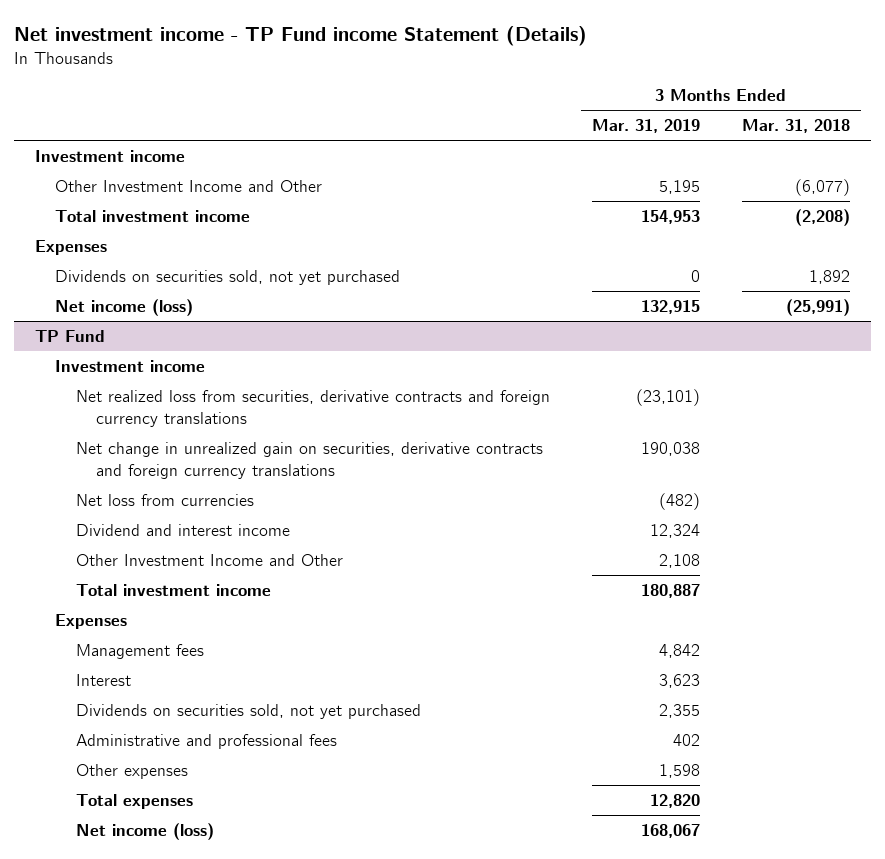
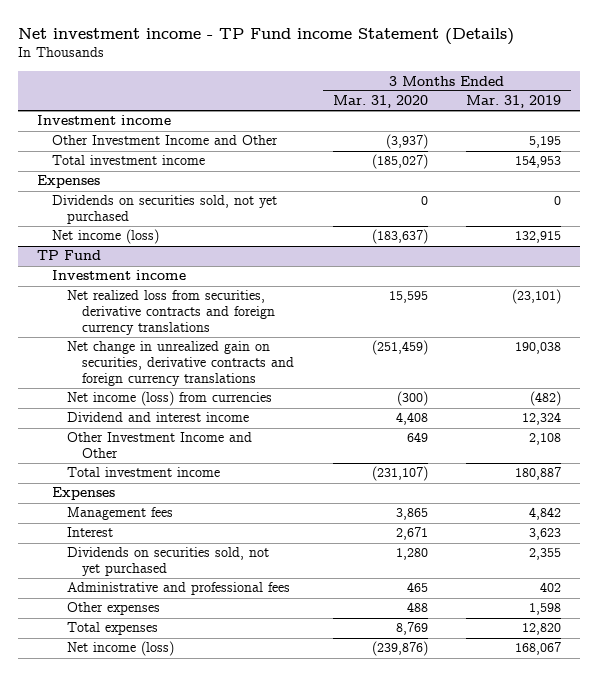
[742,119,851,134] Mar. 31, 2018 -> none
none -> [332,95,428,109] Mar. 31, 2020
[75,493,254,506] Net loss from currencies -> [67,391,273,407] Net income (loss) from currencies

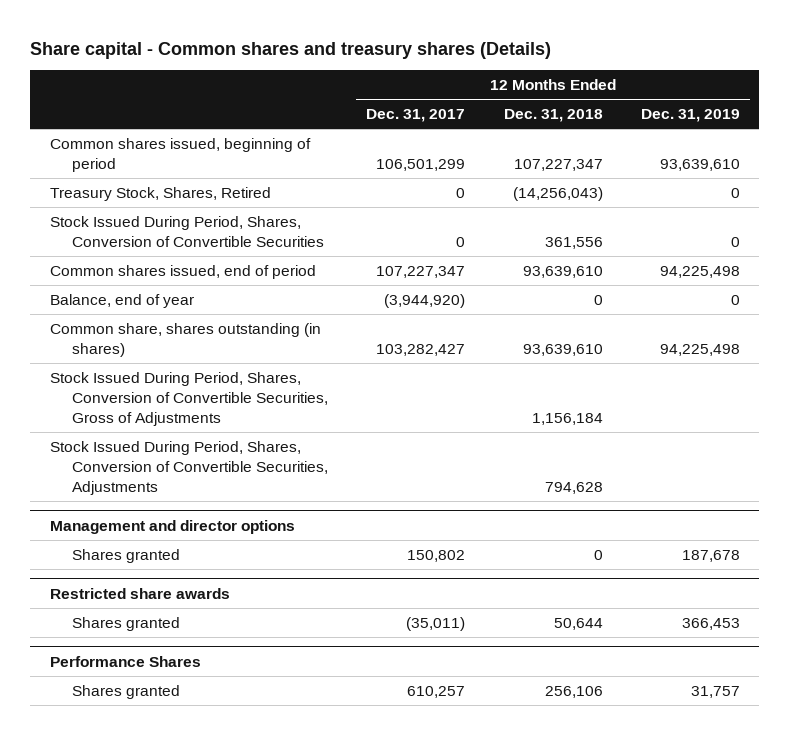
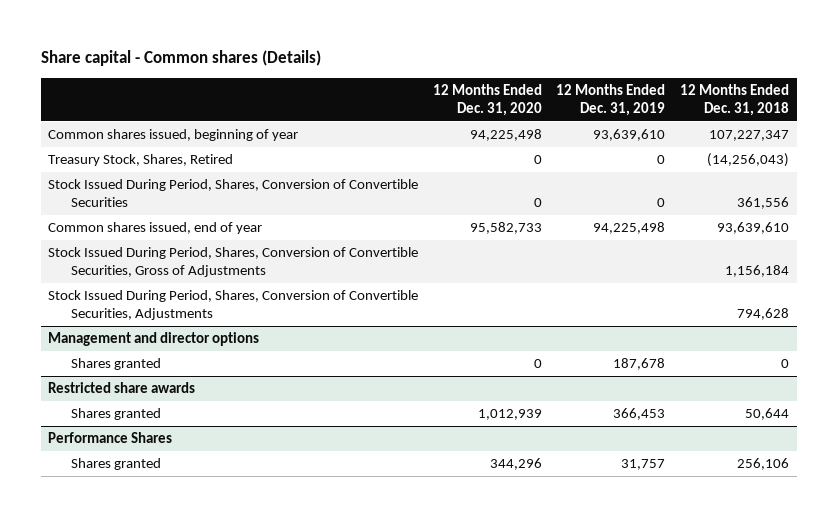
[30,41,552,59] Share capital - Common shares and treasury shares (Details) -> [40,50,321,67] Share capital - Common shares (Details)
[366,109,466,123] Dec. 31, 2017 -> none
none -> [432,83,542,116] 12 Months Ended Dec. 31, 2020
[49,137,311,172] Common shares issued, beginning of period -> [47,129,298,142] Common shares issued, beginning of year
[49,293,194,308] Balance, end of year -> none
[49,322,321,357] Common share, shares outstanding (in shares) -> none
[49,264,316,279] Common shares issued, end of period -> [47,222,262,235] Common shares issued, end of year

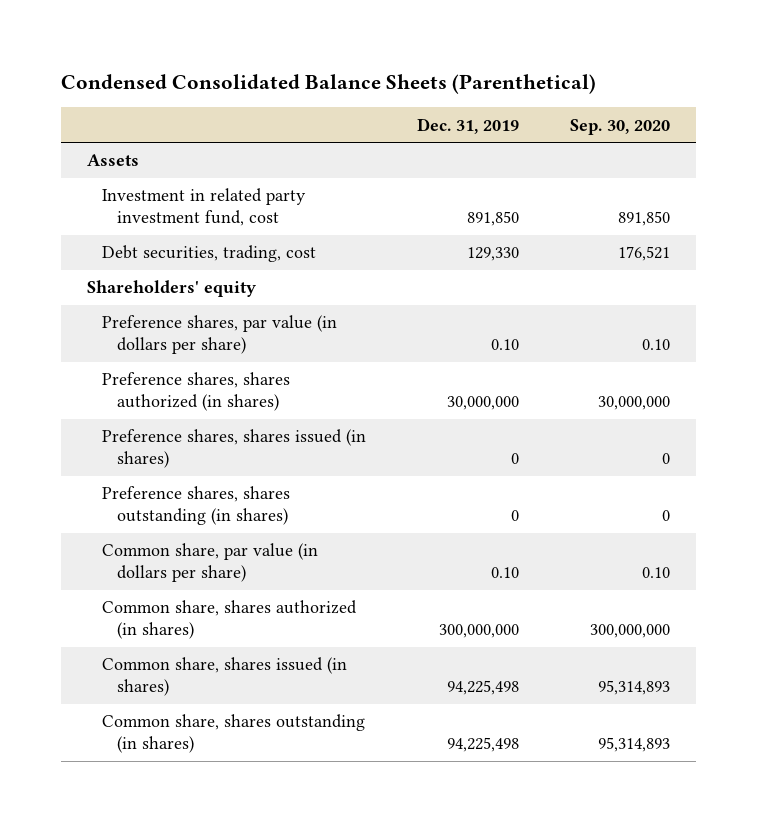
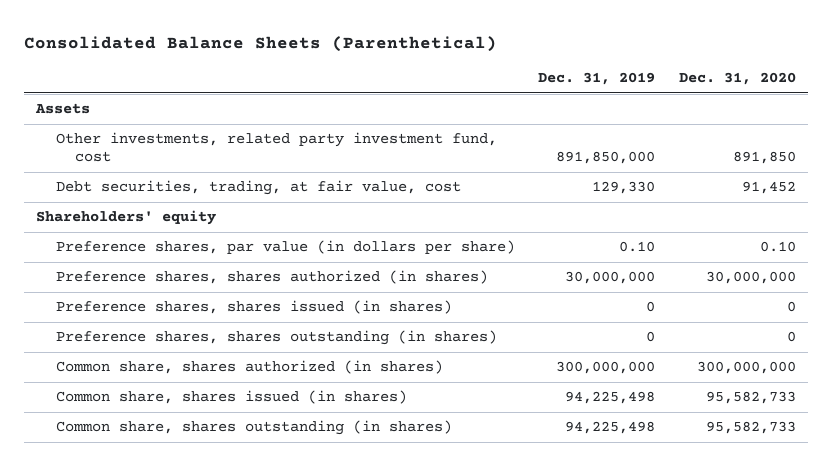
[61,74,597,95] Condensed Consolidated Balance Sheets (Parenthetical) -> [23,35,497,52] Consolidated Balance Sheets (Parenthetical)
[570,118,671,135] Sep. 30, 2020 -> none
none -> [679,72,797,86] Dec. 31, 2020
[102,188,307,227] Investment in related party investment fund, cost -> [55,132,497,163] Other investments, related party investment fund, cost
[467,211,520,227] 891,850 -> [556,151,656,165] 891,850,000
[102,245,317,263] Debt securities, trading, cost -> [55,180,461,196] Debt securities, trading, at fair value, cost
[102,543,319,583] Common share, par value (in dollars per share) -> none

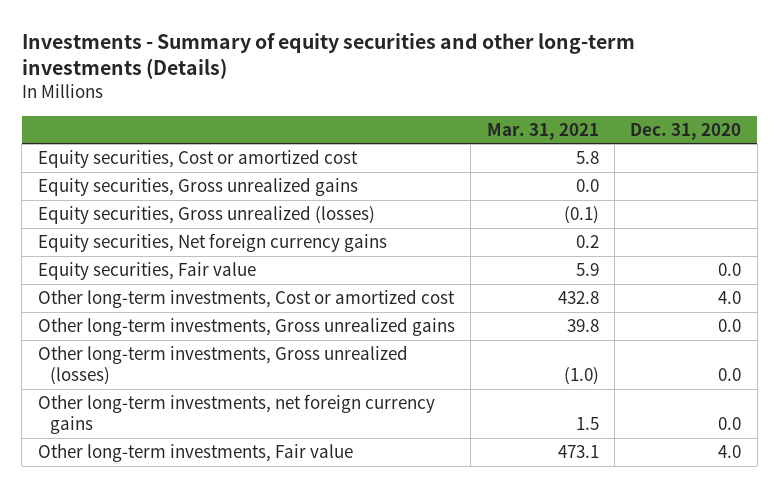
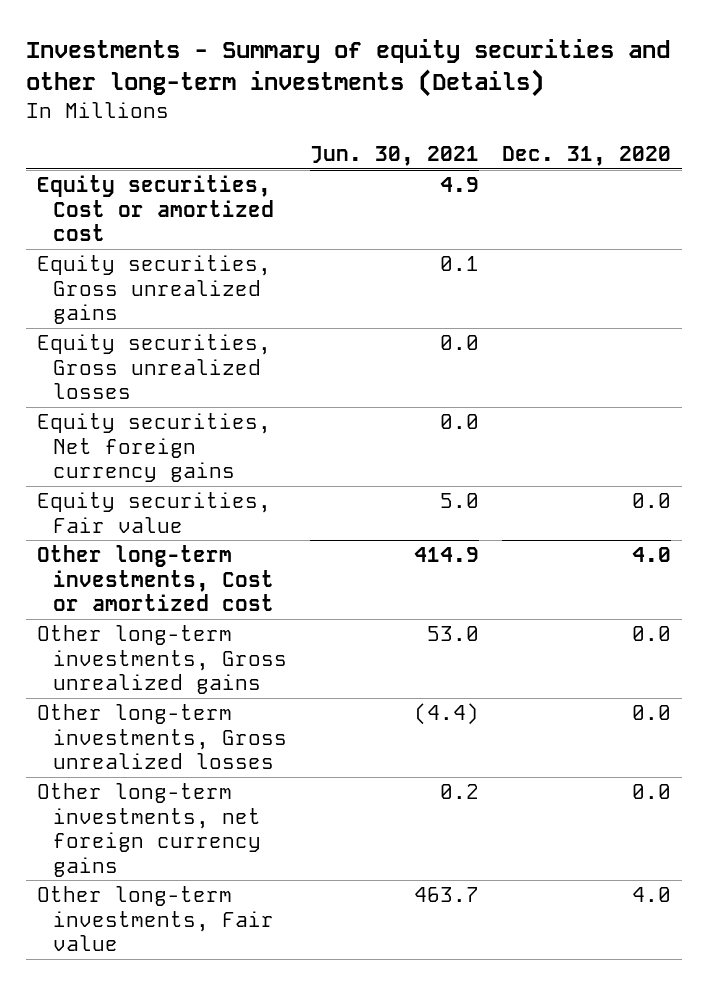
[486,122,599,140] Mar. 31, 2021 -> none
none -> [309,146,479,167] Jun. 30, 2021
[37,205,375,225] Equity securities, Gross unrealized (losses) -> [37,334,272,400] Equity securities, Gross unrealized losses
[37,345,408,385] Other long-term investments, Gross unrealized (losses) -> [37,704,288,770] Other long-term investments, Gross unrealized losses

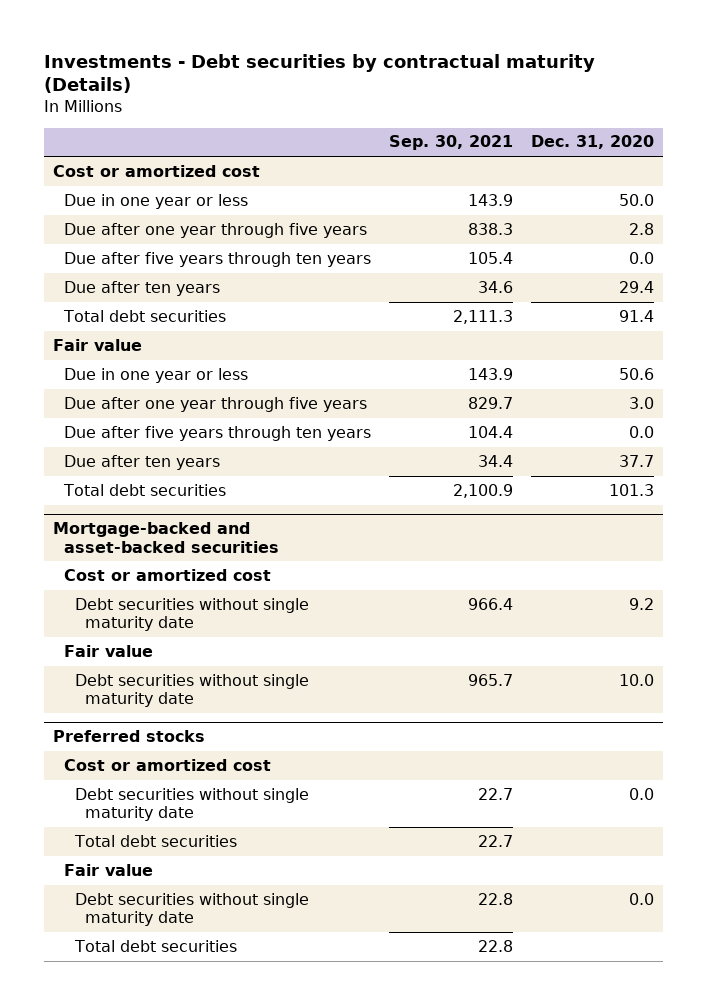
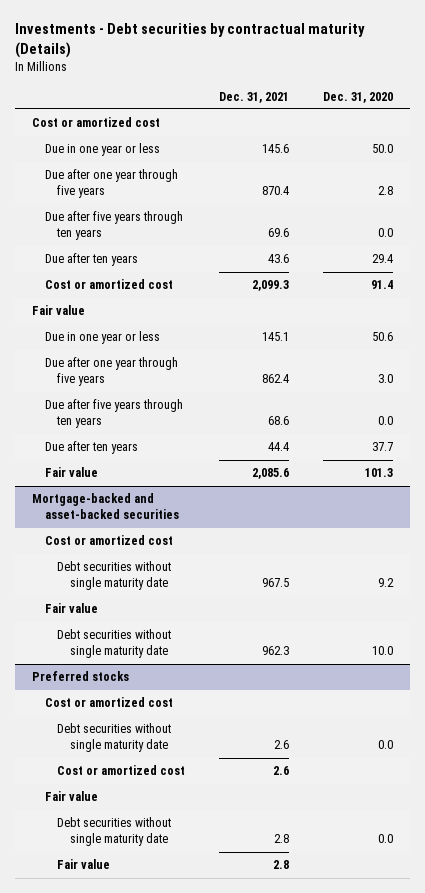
[388,135,513,151] Sep. 30, 2021 -> none
none -> [218,91,289,103] Dec. 31, 2021
[62,309,226,322] Total debt securities -> [44,279,173,290] Cost or amortized cost
[62,483,226,496] Total debt securities -> [44,467,98,478] Fair value
[73,834,237,847] Total debt securities -> [57,765,186,776] Cost or amortized cost
[73,939,237,952] Total debt securities -> [57,859,111,870] Fair value

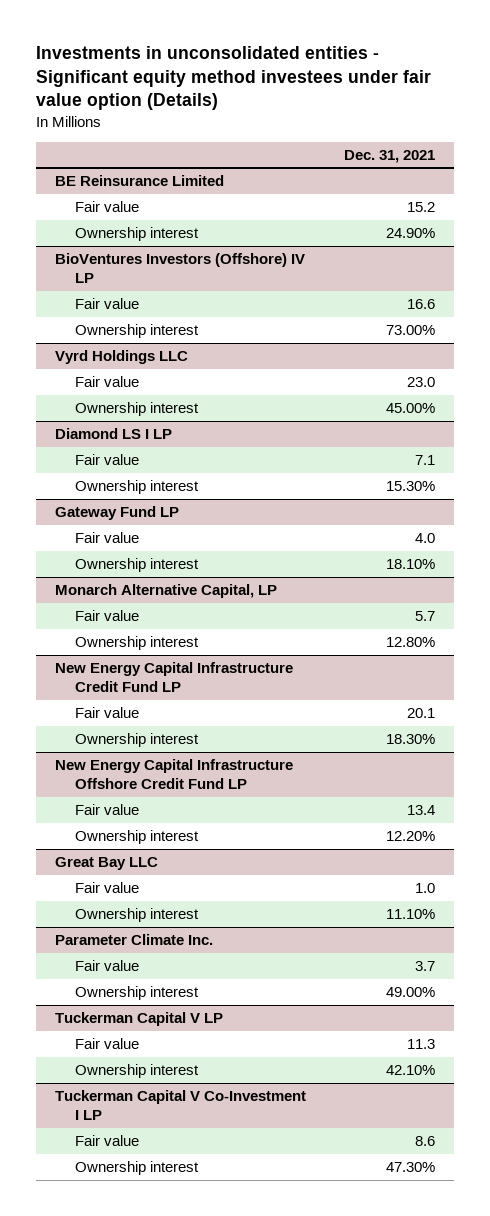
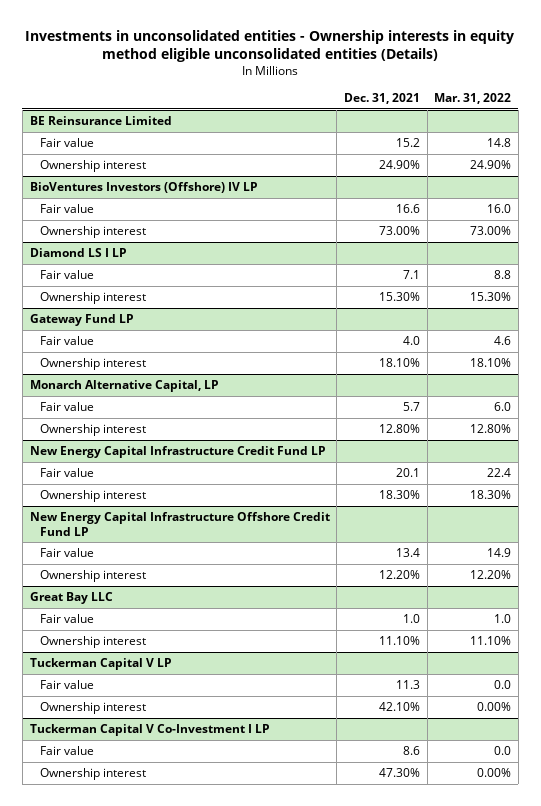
[35,46,431,111] Investments in unconsolidated entities - Significant equity method investees under fair value option (Details) -> [25,29,515,63] Investments in unconsolidated entities - Ownership interests in equity method eligible unconsolidated entities (Details)
none -> [434,93,512,105] Mar. 31, 2022
[55,350,189,365] Vyrd Holdings LLC -> none
[74,376,139,388] Fair value -> none
[74,402,199,417] Ownership interest -> none
[55,934,214,946] Parameter Climate Inc. -> none
[74,960,139,972] Fair value -> none
[74,986,199,1001] Ownership interest -> none

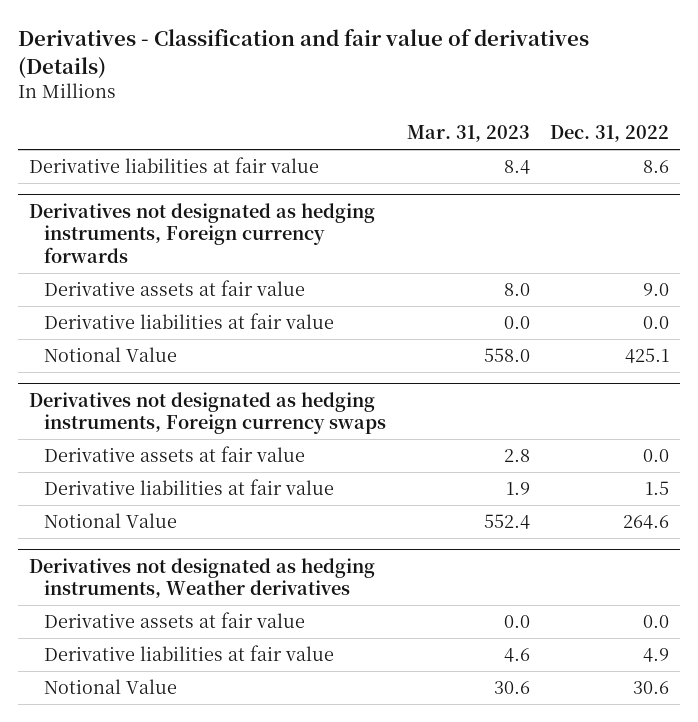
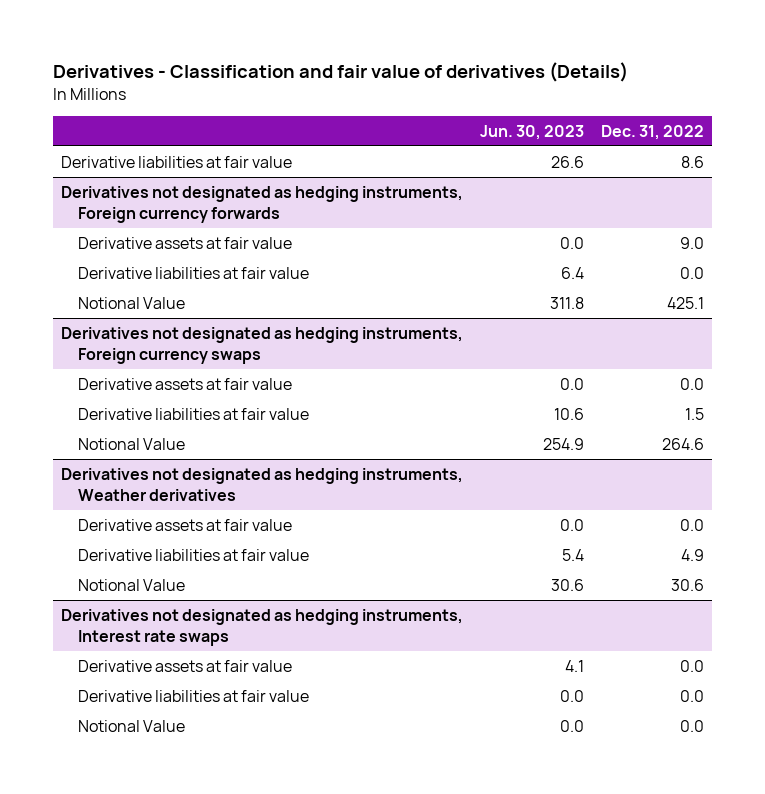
[406,125,530,143] Mar. 31, 2023 -> none
none -> [480,124,585,140] Jun. 30, 2023
none -> [61,608,464,646] Derivatives not designated as hedging instruments, Interest rate swaps
none -> [78,659,293,672] Derivative assets at fair value
none -> [78,689,310,702] Derivative liabilities at fair value
none -> [78,719,186,732] Notional Value

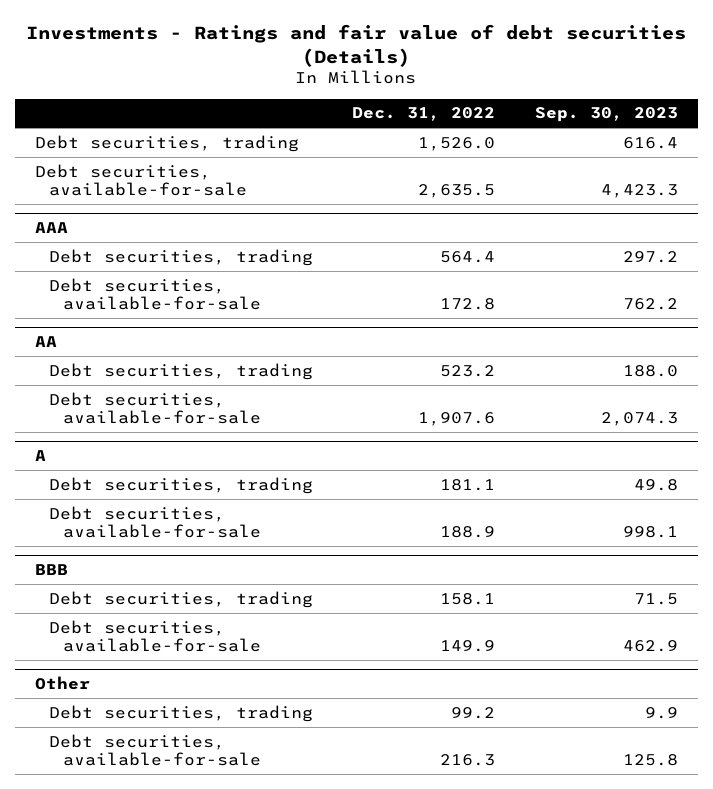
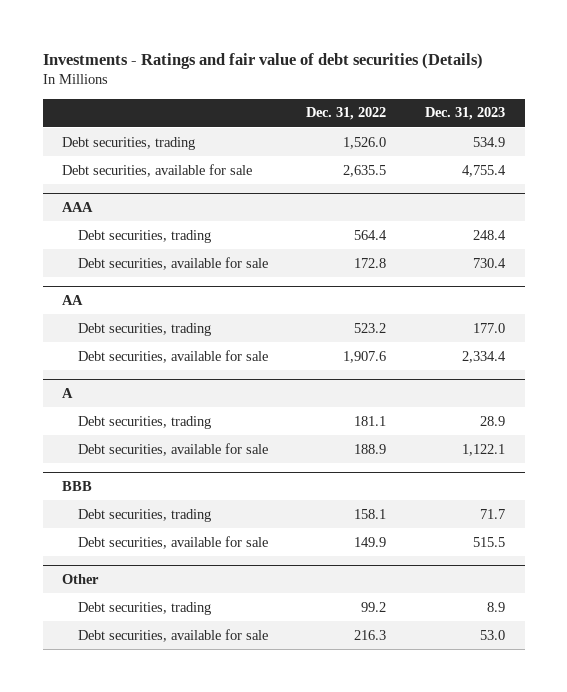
[534,107,678,123] Sep. 30, 2023 -> none
none -> [425,107,506,121] Dec. 31, 2023
[34,163,248,197] Debt securities, available-for-sale -> [62,163,253,177] Debt securities, available for sale
[49,277,262,311] Debt securities, available-for-sale -> [77,256,268,270] Debt securities, available for sale
[49,391,262,425] Debt securities, available-for-sale -> [77,349,268,363] Debt securities, available for sale
[49,505,262,539] Debt securities, available-for-sale -> [77,442,268,456] Debt securities, available for sale
[49,619,262,653] Debt securities, available-for-sale -> [77,535,268,549] Debt securities, available for sale
[49,733,262,767] Debt securities, available-for-sale -> [77,628,268,642] Debt securities, available for sale

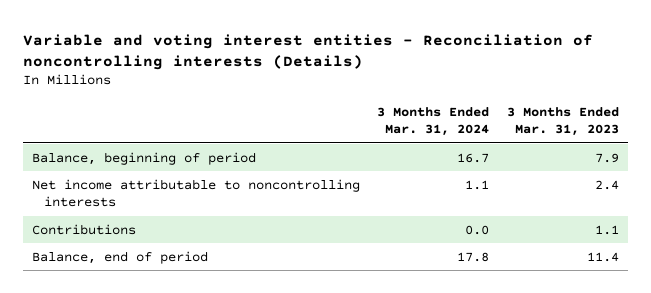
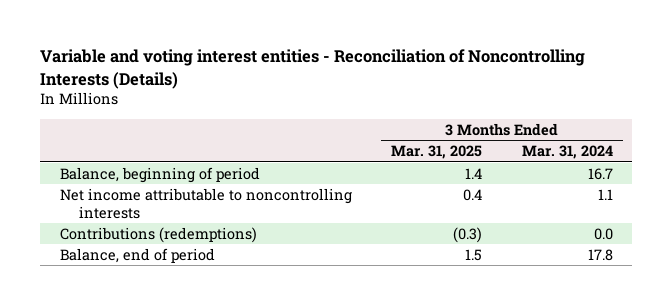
[23,33,594,70] Variable and voting interest entities - Reconciliation of noncontrolling interests (Details) -> [39,49,585,89] Variable and voting interest entities - Reconciliation of Noncontrolling Interests (Details)
[506,106,619,137] 3 Months Ended Mar. 31, 2023 -> none
none -> [391,145,483,160] Mar. 31, 2025
[31,223,136,235] Contributions -> [59,226,257,243] Contributions (redemptions)

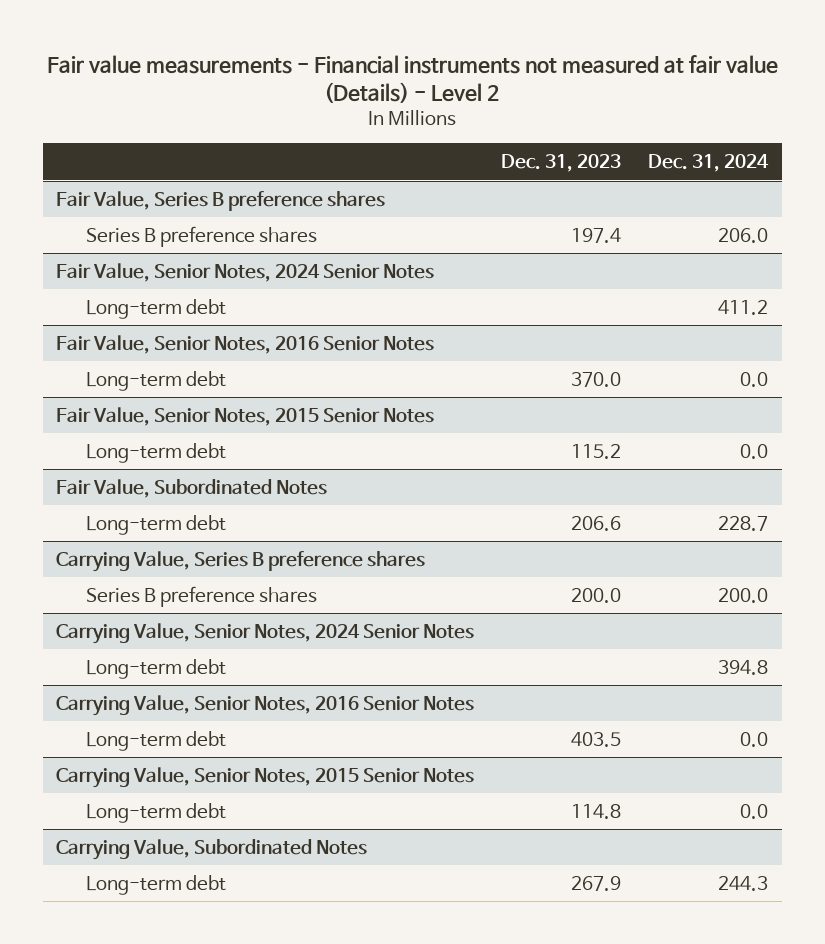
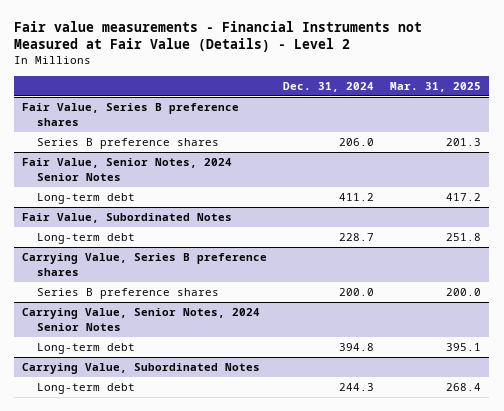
[47,54,779,104] Fair value measurements - Financial instruments not measured at fair value (Details) - Level 2 -> [14,20,423,53] Fair value measurements - Financial Instruments not Measured at Fair Value (Details) - Level 2
[501,154,622,173] Dec. 31, 2023 -> none
none -> [390,81,482,92] Mar. 31, 2025
[56,334,435,354] Fair Value, Senior Notes, 2016 Senior Notes -> none
[85,370,226,391] Long-term debt -> none
[56,406,435,426] Fair Value, Senior Notes, 2015 Senior Notes -> none
[85,442,226,463] Long-term debt -> none
[56,694,475,716] Carrying Value, Senior Notes, 2016 Senior Notes -> none
[85,730,226,751] Long-term debt -> none
[56,766,475,788] Carrying Value, Senior Notes, 2015 Senior Notes -> none
[85,802,226,823] Long-term debt -> none

